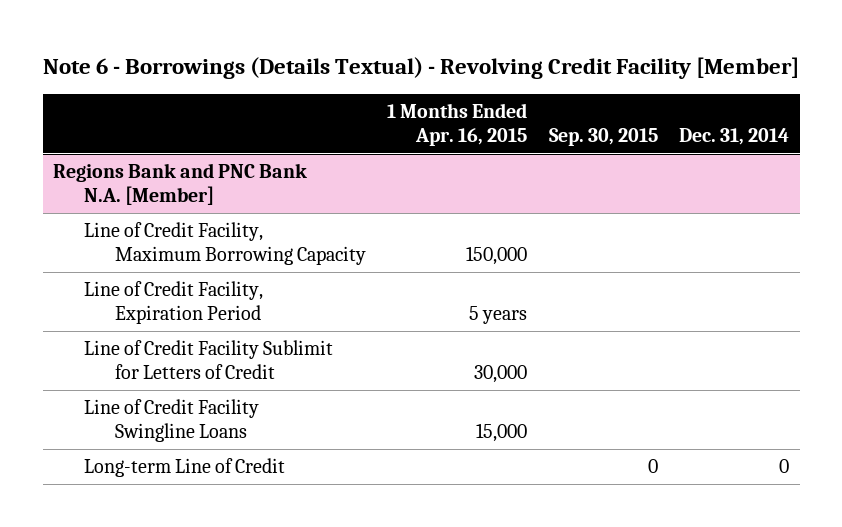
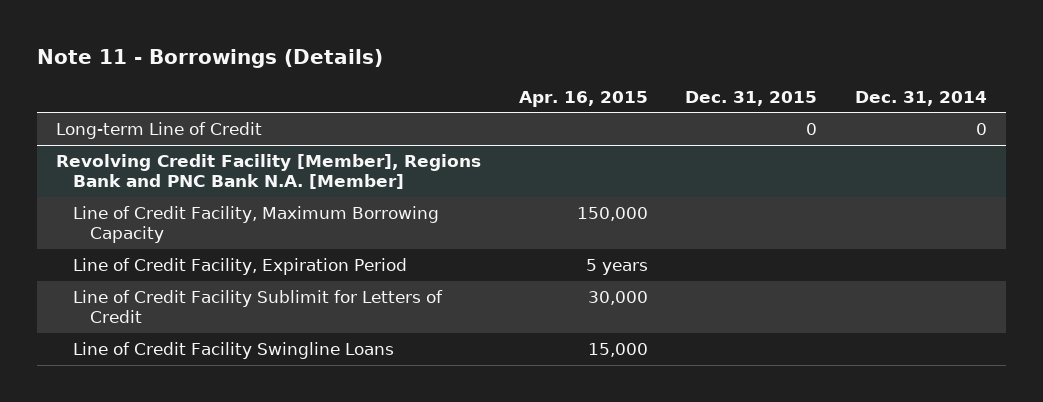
[42,56,799,79] Note 6 - Borrowings (Details Textual) - Revolving Credit Facility [Member] -> [36,48,383,68] Note 11 - Borrowings (Details)
[387,103,528,147] 1 Months Ended Apr. 16, 2015 -> none
[548,128,658,147] Sep. 30, 2015 -> none
none -> [518,90,648,107] Apr. 16, 2015
none -> [685,90,818,106] Dec. 31, 2015
none -> [55,122,262,140] Long-term Line of Credit
[53,163,308,206] Regions Bank and PNC Bank N.A. [Member] -> [55,154,481,190] Revolving Credit Facility [Member], Regions Bank and PNC Bank N.A. [Member]
[84,458,286,478] Long-term Line of Credit -> none

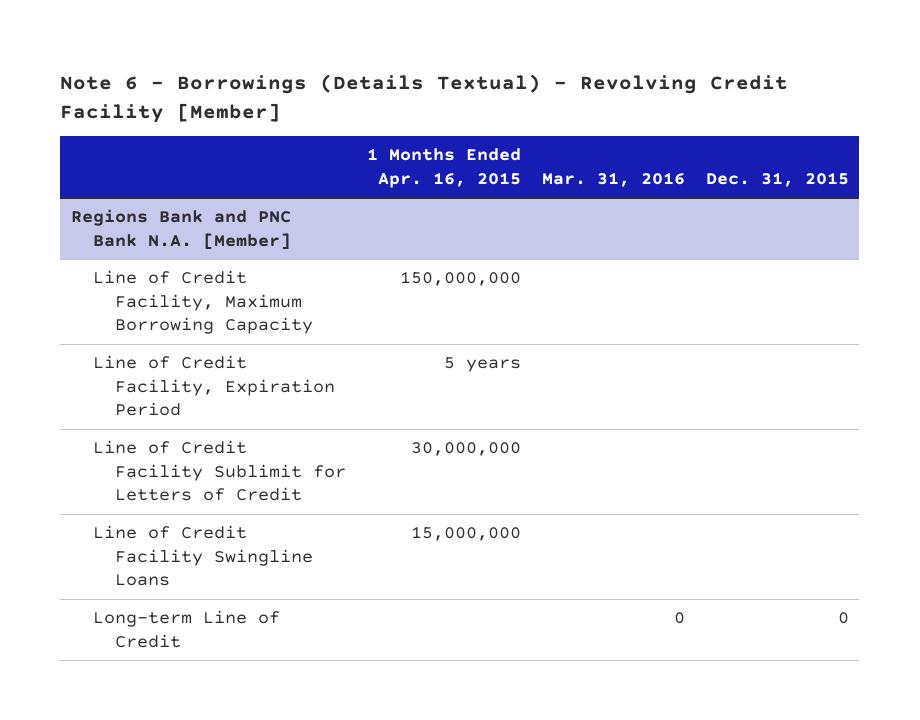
[36,48,383,68] Note 11 - Borrowings (Details) -> [60,73,789,123] Note 6 - Borrowings (Details Textual) - Revolving Credit Facility [Member]
[518,90,648,107] Apr. 16, 2015 -> none
[855,90,988,106] Dec. 31, 2014 -> none
none -> [367,148,522,188] 1 Months Ended Apr. 16, 2015
none -> [542,171,686,187] Mar. 31, 2016
[55,122,262,140] Long-term Line of Credit -> none
[55,154,481,190] Revolving Credit Facility [Member], Regions Bank and PNC Bank N.A. [Member] -> [70,209,292,250] Regions Bank and PNC Bank N.A. [Member]
none -> [93,610,281,648] Long-term Line of Credit

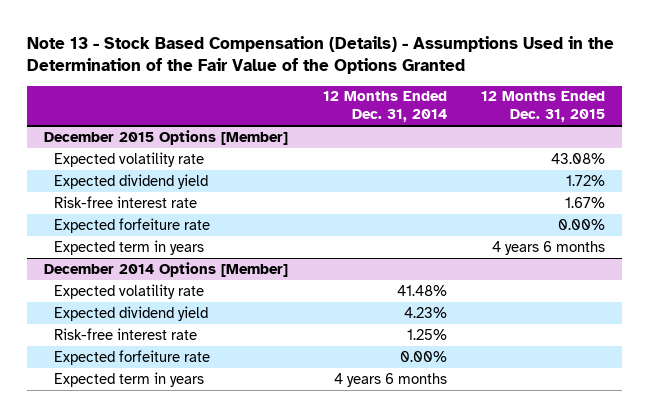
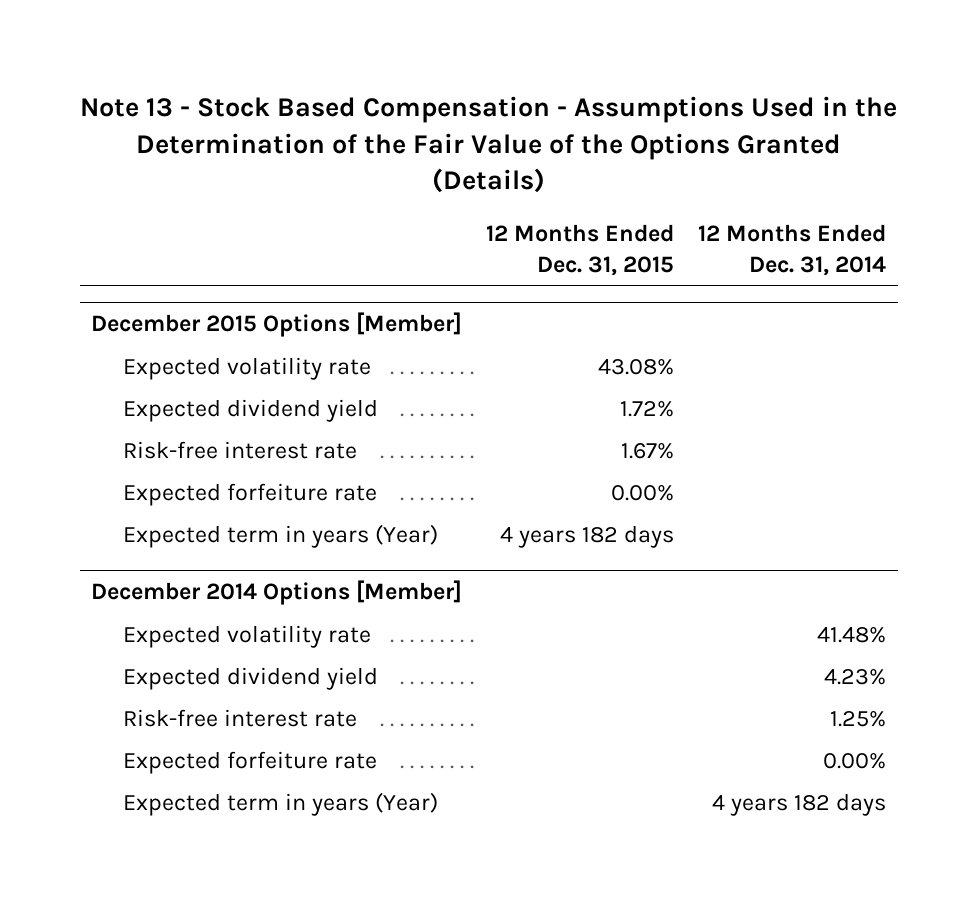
[27,36,615,75] Note 13 - Stock Based Compensation (Details) - Assumptions Used in the Determination of the Fair Value of the Options Granted -> [79,96,897,194] Note 13 - Stock Based Compensation - Assumptions Used in the Determination of the Fair Value of the Options Granted (Details)
[54,239,205,255] Expected term in years -> [122,523,438,548] Expected term in years (Year)
[491,240,605,255] 4 years 6 months -> [500,524,675,548] 4 years 182 days
[54,371,205,387] Expected term in years -> [122,791,438,816] Expected term in years (Year)
[333,372,447,387] 4 years 6 months -> [711,792,886,816] 4 years 182 days

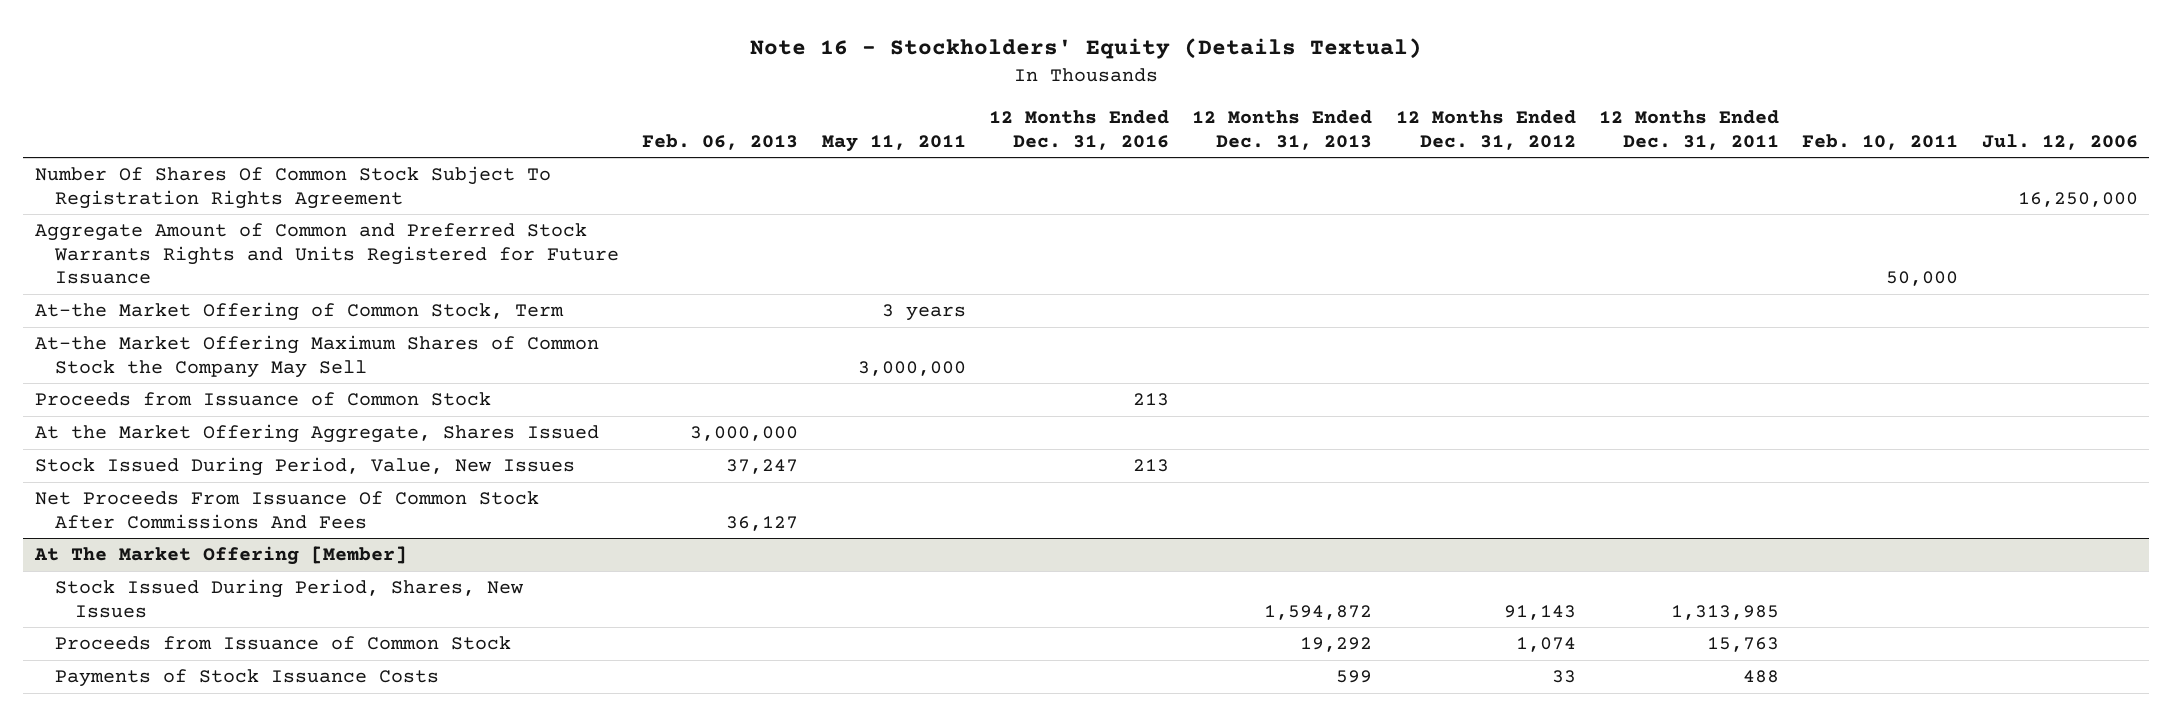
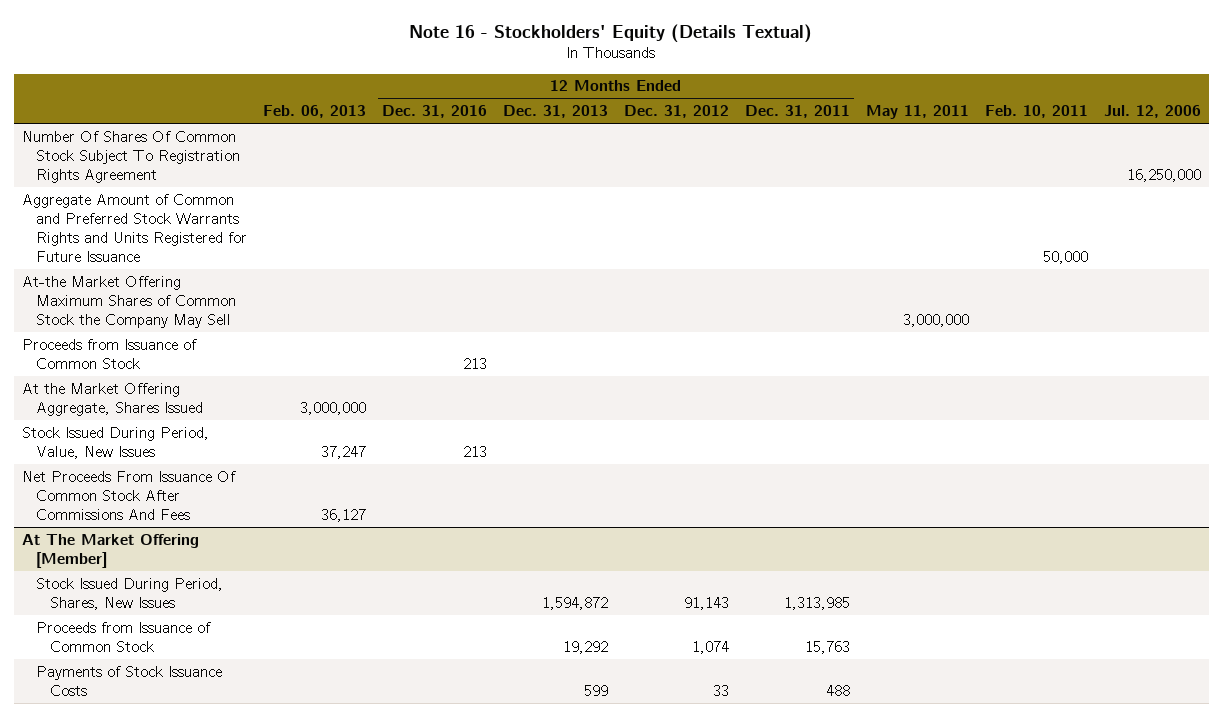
[34,302,564,322] At-the Market Offering of Common Stock, Term -> none

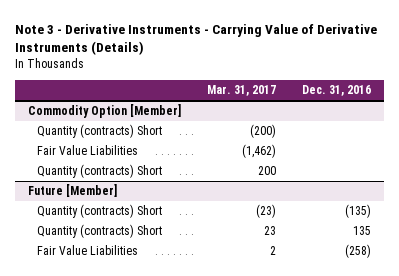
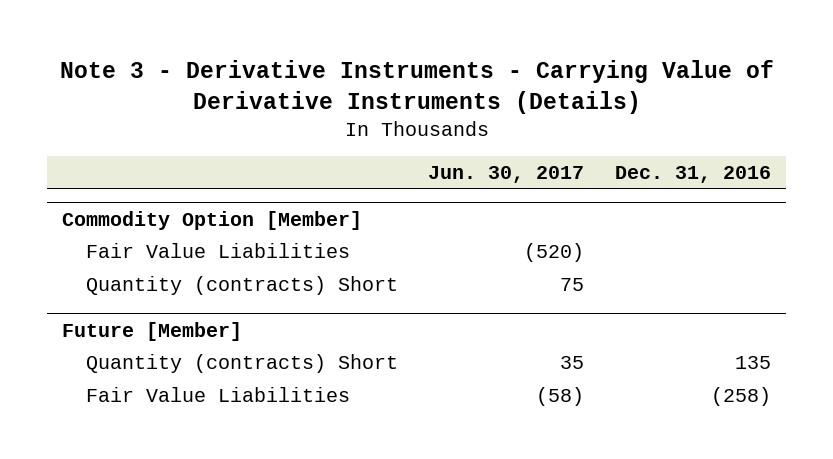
[206,85,276,97] Mar. 31, 2017 -> none
none -> [428,165,585,183] Jun. 30, 2017
[36,124,162,139] Quantity (contracts) Short -> none
[36,204,162,219] Quantity (contracts) Short -> none

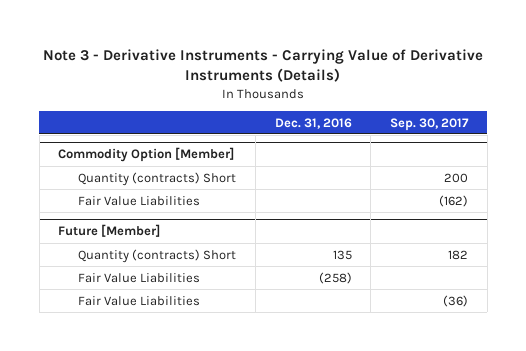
[428,165,585,183] Jun. 30, 2017 -> none
none -> [390,117,470,131] Sep. 30, 2017
[86,242,351,258] Fair Value Liabilities -> [78,195,201,206] Fair Value Liabilities
none -> [78,295,201,306] Fair Value Liabilities

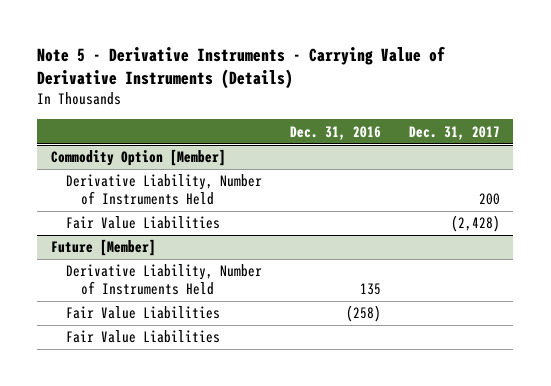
[43,48,484,83] Note 3 - Derivative Instruments - Carrying Value of Derivative Instruments (Details) -> [37,45,446,90] Note 5 - Derivative Instruments - Carrying Value of Derivative Instruments (Details)
[390,117,470,131] Sep. 30, 2017 -> none
none -> [408,125,500,140] Dec. 31, 2017
[78,171,237,186] Quantity (contracts) Short -> [66,174,263,206] Derivative Liability, Number of Instruments Held
[78,248,237,263] Quantity (contracts) Short -> [66,264,263,296] Derivative Liability, Number of Instruments Held

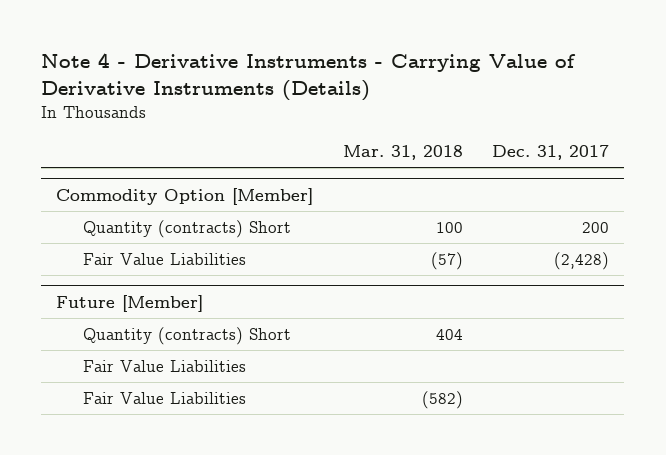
[37,45,446,90] Note 5 - Derivative Instruments - Carrying Value of Derivative Instruments (Details) -> [41,53,577,101] Note 4 - Derivative Instruments - Carrying Value of Derivative Instruments (Details)
[289,125,381,140] Dec. 31, 2016 -> none
none -> [342,145,463,161] Mar. 31, 2018
[66,174,263,206] Derivative Liability, Number of Instruments Held -> [83,220,292,239] Quantity (contracts) Short
[66,264,263,296] Derivative Liability, Number of Instruments Held -> [83,327,292,346] Quantity (contracts) Short

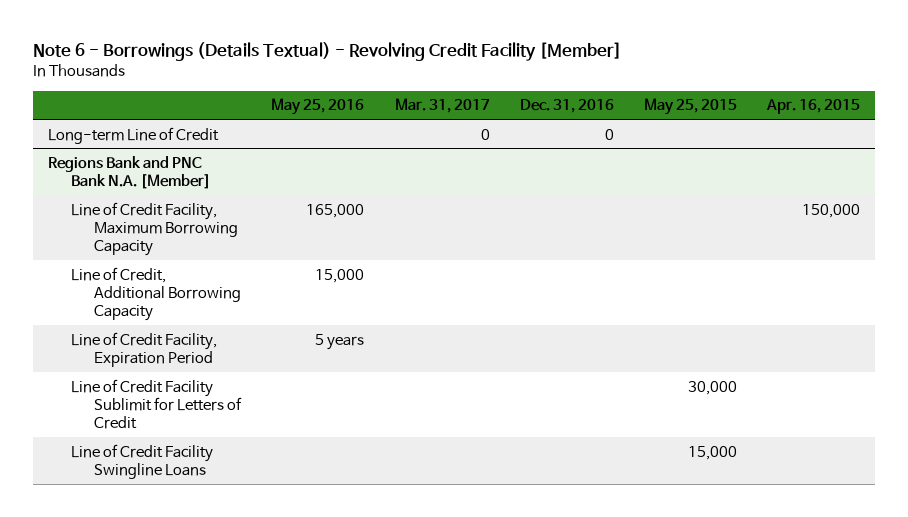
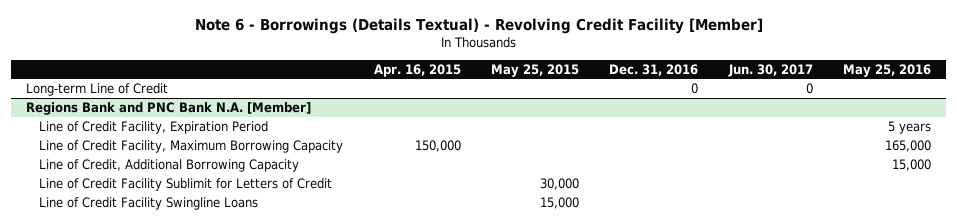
[394,98,490,114] Mar. 31, 2017 -> none
none -> [727,63,813,77] Jun. 30, 2017
[71,331,218,368] Line of Credit Facility, Expiration Period -> [39,120,269,134] Line of Credit Facility, Expiration Period

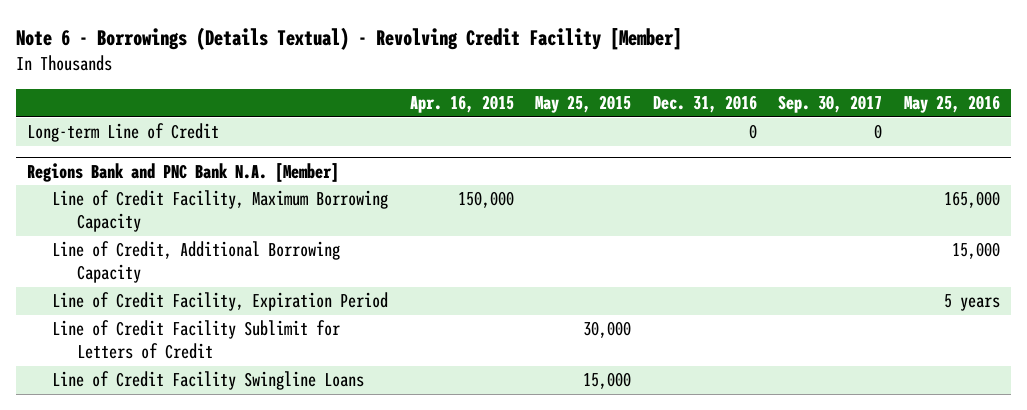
[727,63,813,77] Jun. 30, 2017 -> none
none -> [778,94,883,113] Sep. 30, 2017
[39,120,269,134] Line of Credit Facility, Expiration Period -> [52,292,389,312] Line of Credit Facility, Expiration Period

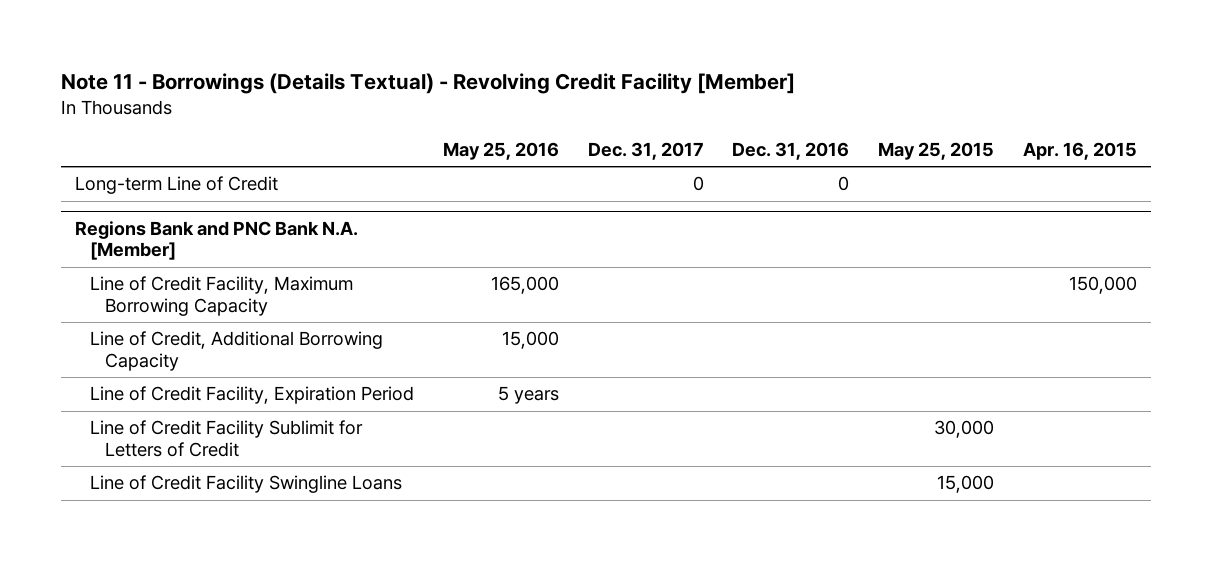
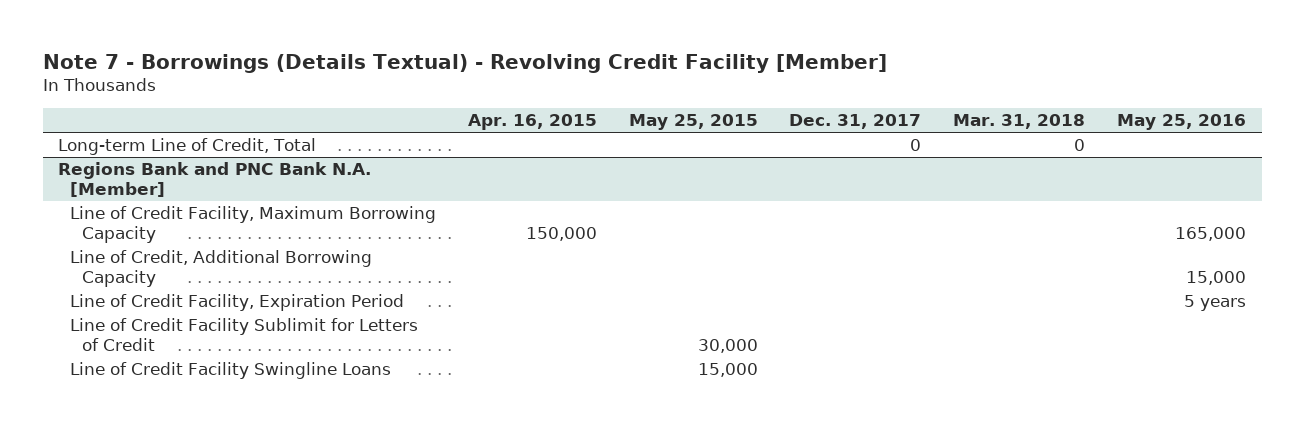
[60,73,795,95] Note 11 - Borrowings (Details Textual) - Revolving Credit Facility [Member] -> [42,53,887,73] Note 7 - Borrowings (Details Textual) - Revolving Credit Facility [Member]
[732,142,850,161] Dec. 31, 2016 -> none
none -> [953,114,1086,130] Mar. 31, 2018
[75,176,279,195] Long-term Line of Credit -> [58,138,317,156] Long-term Line of Credit, Total

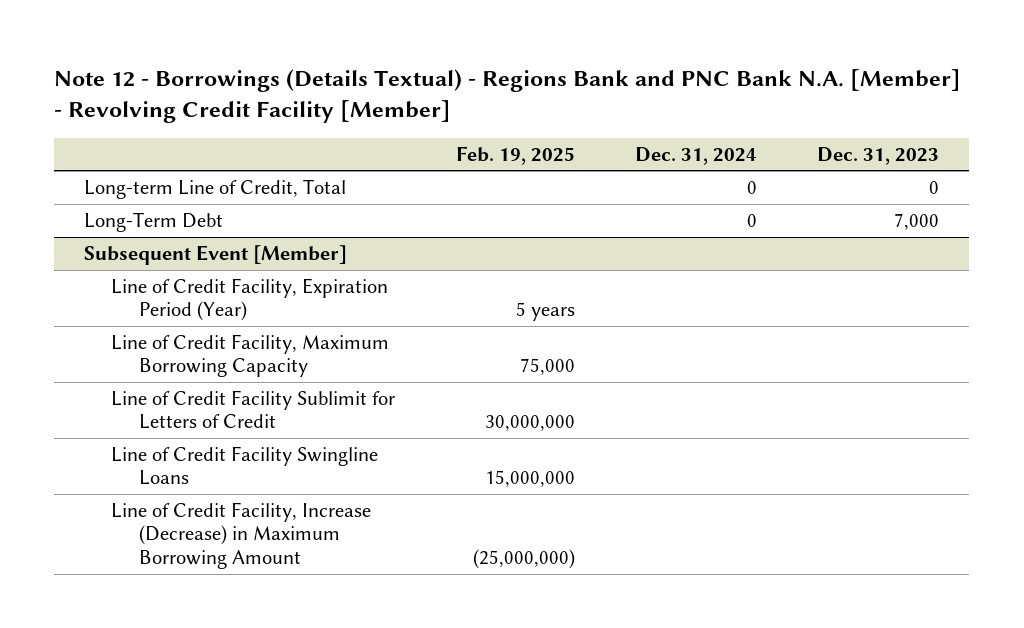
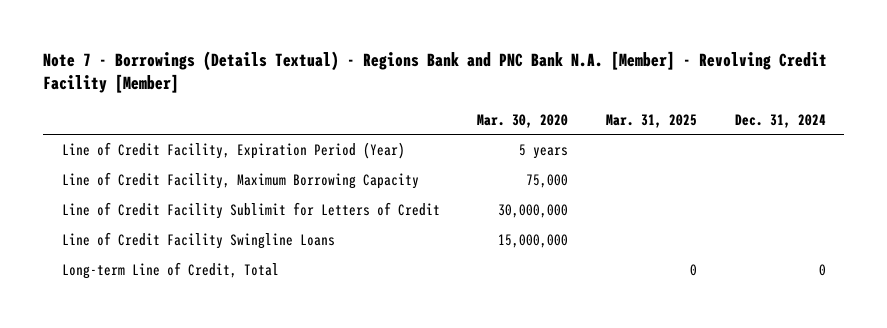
[54,68,962,124] Note 12 - Borrowings (Details Textual) - Regions Bank and PNC Bank N.A. [Member] - Revolving Credit Facility [Member] -> [42,51,827,94] Note 7 - Borrowings (Details Textual) - Regions Bank and PNC Bank N.A. [Member] - Revolving Credit Facility [Member]
[455,145,575,165] Feb. 19, 2025 -> none
[817,146,940,165] Dec. 31, 2023 -> none
none -> [477,113,569,128] Mar. 30, 2020
none -> [605,113,697,128] Mar. 31, 2025
none -> [61,142,405,160] Line of Credit Facility, Expiration Period (Year)
none -> [61,172,419,190] Line of Credit Facility, Maximum Borrowing Capacity
none -> [61,202,440,220] Line of Credit Facility Sublimit for Letters of Credit
none -> [61,232,335,250] Line of Credit Facility Swingline Loans
[84,211,224,232] Long-Term Debt -> none
[84,244,348,265] Subsequent Event [Member] -> none
[111,277,389,322] Line of Credit Facility, Expiration Period (Year) -> none
[111,333,390,378] Line of Credit Facility, Maximum Borrowing Capacity -> none
[111,389,396,430] Line of Credit Facility Sublimit for Letters of Credit -> none
[111,445,379,486] Line of Credit Facility Swingline Loans -> none
[111,501,372,569] Line of Credit Facility, Increase (Decrease) in Maximum Borrowing Amount -> none

